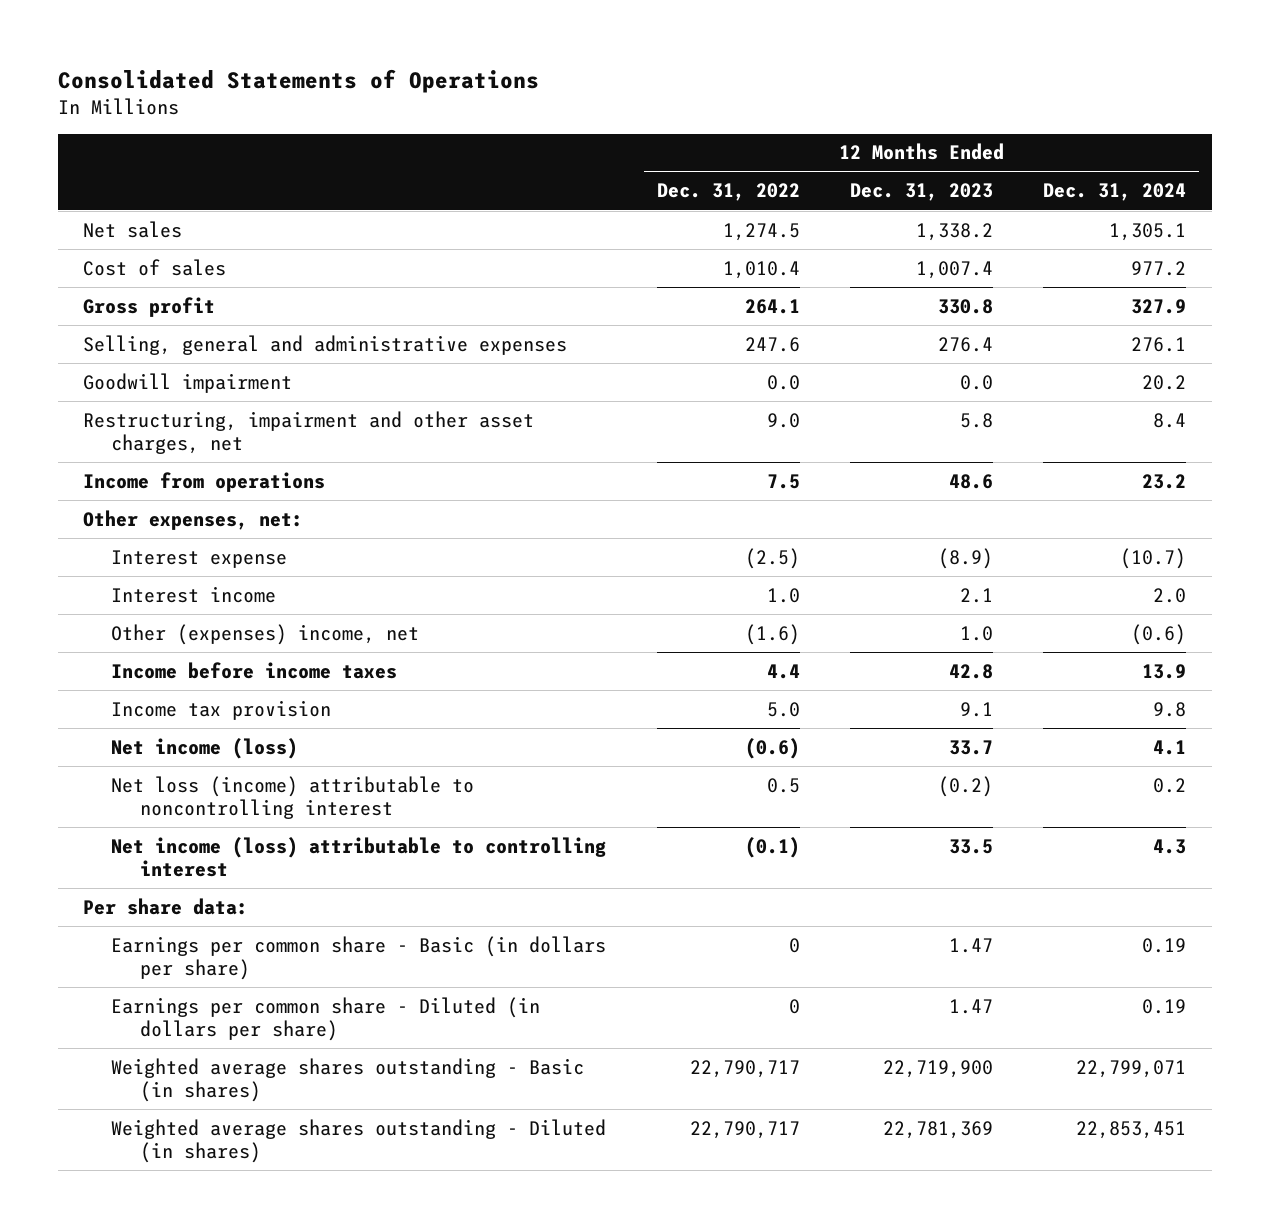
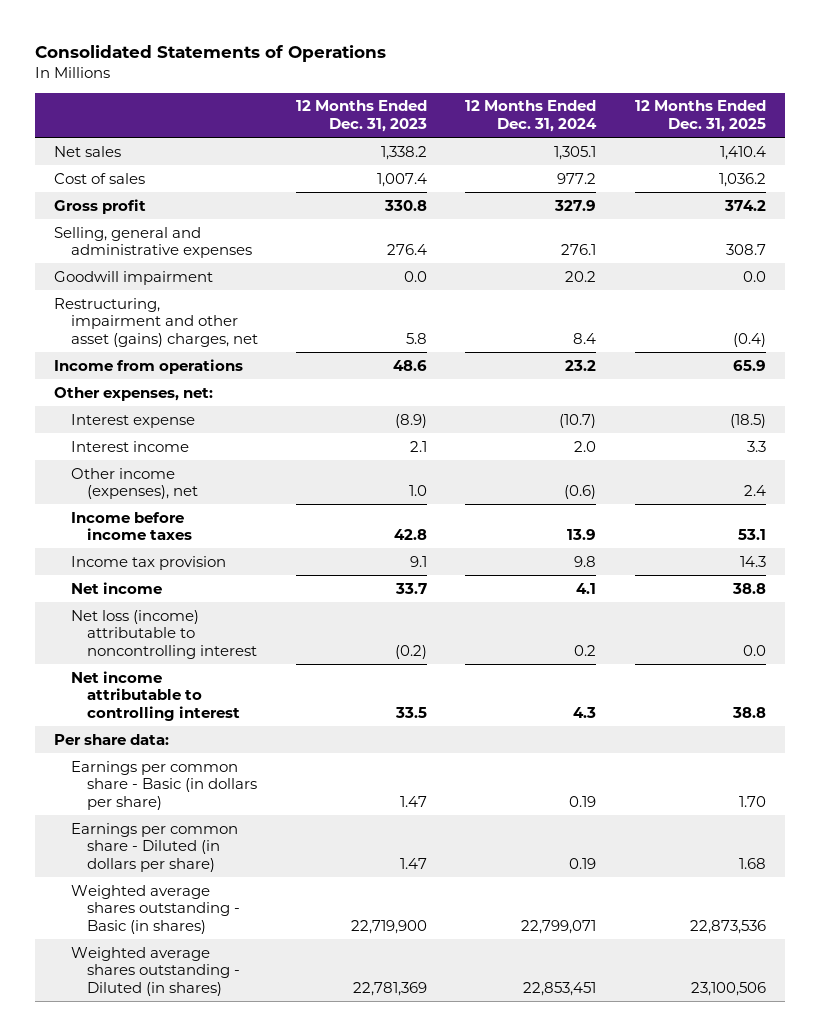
[656,183,800,202] Dec. 31, 2022 -> none
none -> [634,100,766,133] 12 Months Ended Dec. 31, 2025
[82,410,534,455] Restructuring, impairment and other asset charges, net -> [54,297,258,348] Restructuring, impairment and other asset (gains) charges, net
[111,623,420,645] Other (expenses) income, net -> [70,467,198,500] Other income (expenses), net
[111,737,299,759] Net income (loss) -> [70,581,162,594] Net income
[111,836,607,878] Net income (loss) attributable to controlling interest -> [70,670,240,722] Net income attributable to controlling interest

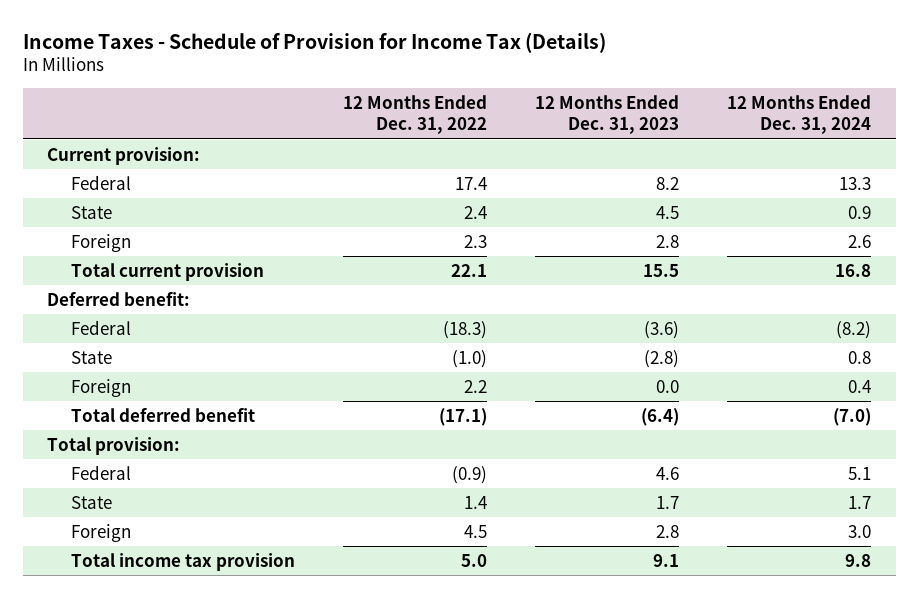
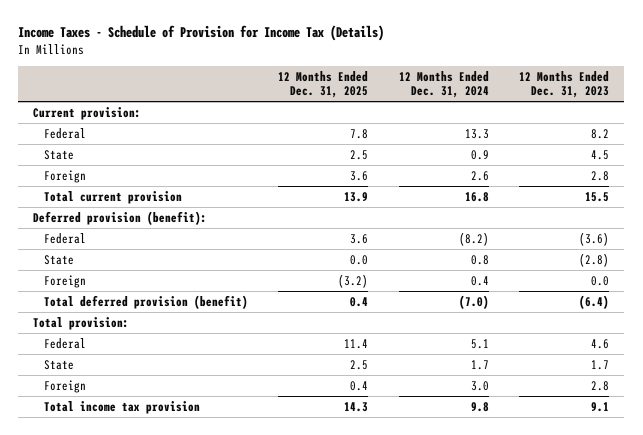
[342,94,487,135] 12 Months Ended Dec. 31, 2022 -> none
none -> [278,71,369,99] 12 Months Ended Dec. 31, 2025
[46,291,190,306] Deferred benefit: -> [33,210,208,225] Deferred provision (benefit):
[70,407,255,422] Total deferred benefit -> [43,294,248,309] Total deferred provision (benefit)

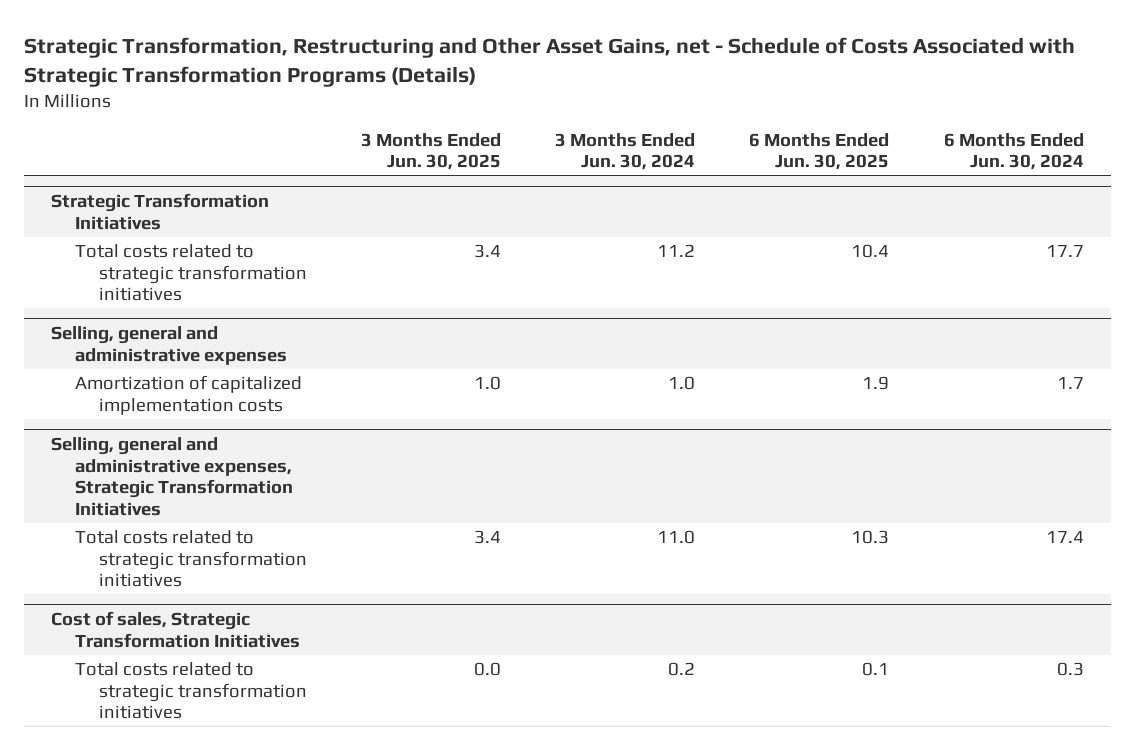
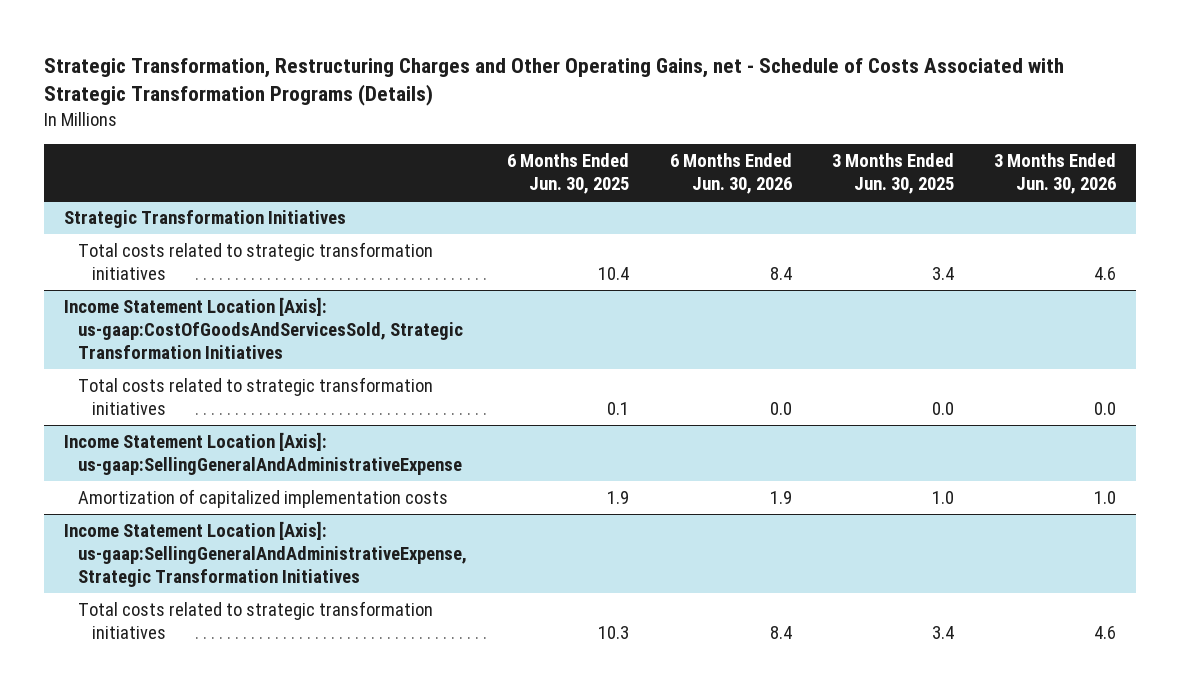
[24,37,1076,88] Strategic Transformation, Restructuring and Other Asset Gains, net - Schedule of Costs Associated with Strategic Transformation Programs (Details) -> [44,57,1065,107] Strategic Transformation, Restructuring Charges and Other Operating Gains, net - Schedule of Costs Associated with Strategic Transformation Programs (Details)
[555,132,696,171] 3 Months Ended Jun. 30, 2024 -> none
[943,132,1084,171] 6 Months Ended Jun. 30, 2024 -> none
none -> [669,153,792,195] 6 Months Ended Jun. 30, 2026
none -> [994,153,1117,195] 3 Months Ended Jun. 30, 2026
[51,325,288,365] Selling, general and administrative expenses -> none
none -> [64,297,464,360] Income Statement Location [Axis]: us-gaap:CostOfGoodsAndServicesSold, Strategic Transformation Initiatives
none -> [78,377,434,416] Total costs related to strategic transformation initiatives
none -> [64,432,463,476] Income Statement Location [Axis]: us-gaap:SellingGeneralAndAdministrativeExpense
[51,436,294,517] Selling, general and administrative expenses, Strategic Transformation Initiatives -> none
none -> [64,521,468,588] Income Statement Location [Axis]: us-gaap:SellingGeneralAndAdministrativeExpense, Strategic Transformation Initiatives
[51,610,301,648] Cost of sales, Strategic Transformation Initiatives -> none
[75,661,307,720] Total costs related to strategic transformation initiatives -> none

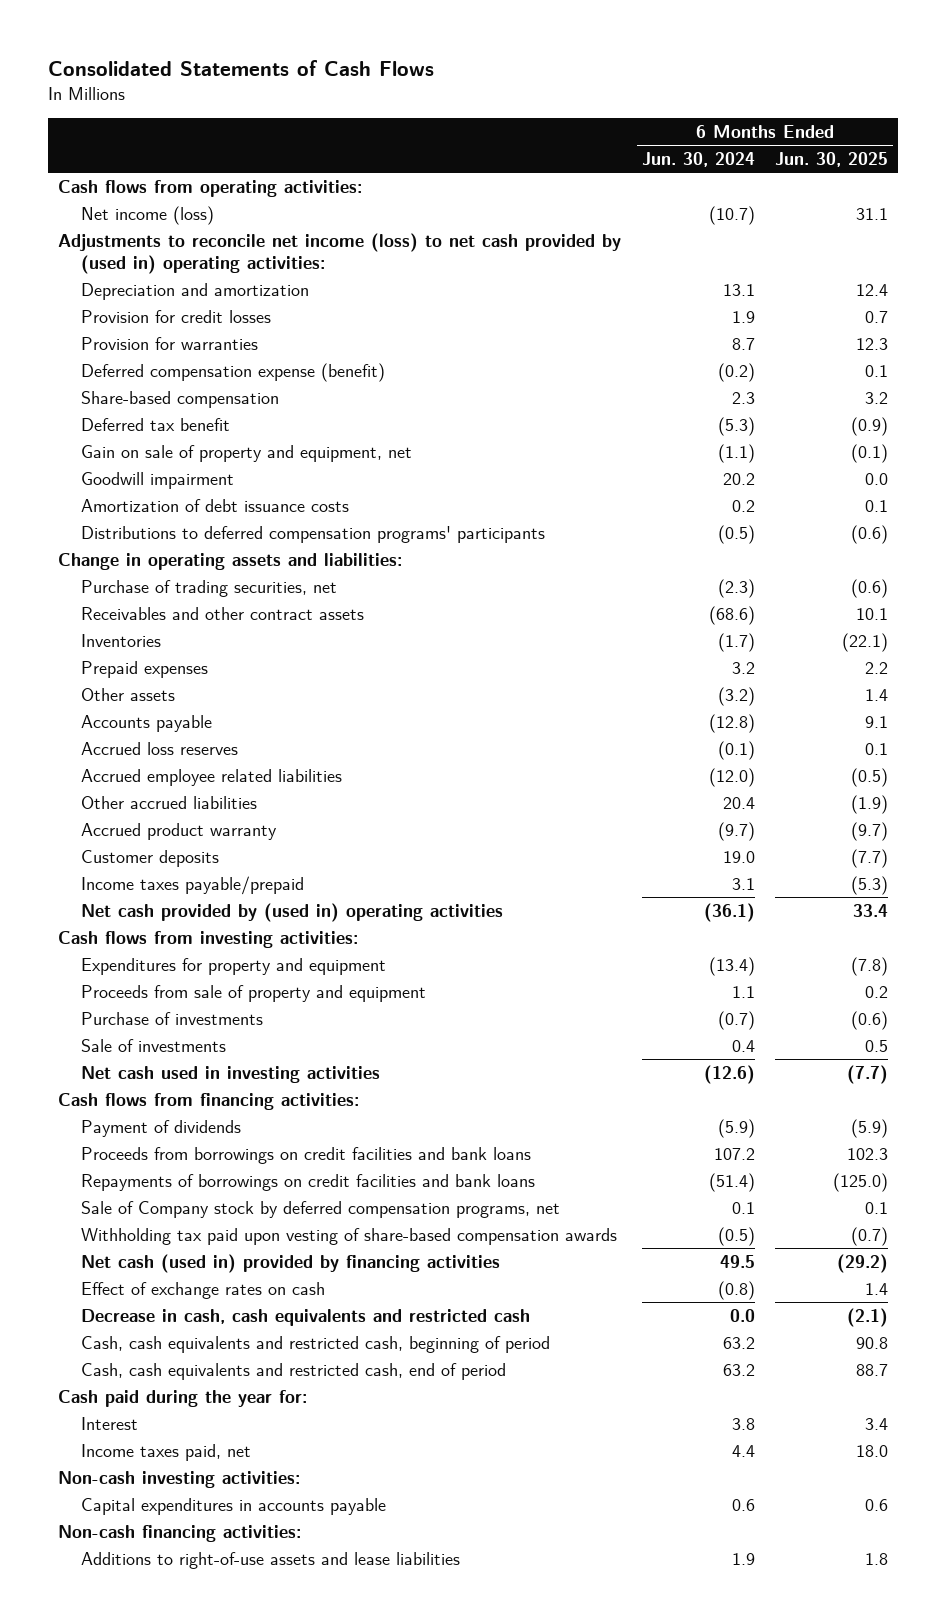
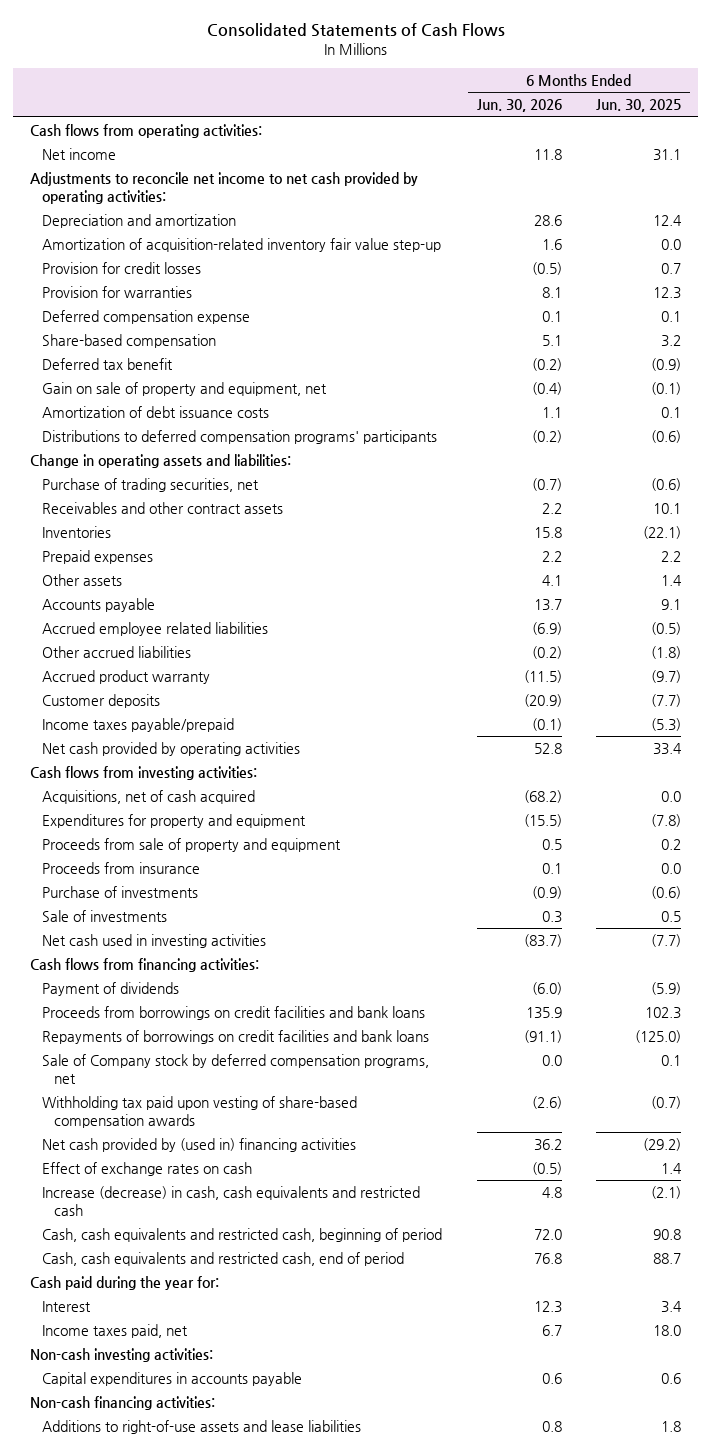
[641,152,755,168] Jun. 30, 2024 -> none
none -> [476,99,562,113] Jun. 30, 2026
[80,205,214,225] Net income (loss) -> [42,148,117,161] Net income
[58,232,622,274] Adjustments to reconcile net income (loss) to net cash provided by (used in) operating activities: -> [30,172,419,204] Adjustments to reconcile net income to net cash provided by operating activities:
none -> [42,238,442,253] Amortization of acquisition-related inventory fair value step-up
[80,362,385,382] Deferred compensation expense (benefit) -> [42,310,251,325] Deferred compensation expense
[80,471,234,489] Goodwill impairment -> none
[80,741,238,755] Accrued loss reserves -> none
[850,794,888,814] (1.9) -> [650,646,681,660] (1.8)
[80,902,503,922] Net cash provided by (used in) operating activities -> [42,742,301,757] Net cash provided by operating activities
none -> [42,790,256,805] Acquisitions, net of cash acquired
none -> [42,862,201,875] Proceeds from insurance
[80,1253,500,1273] Net cash (used in) provided by financing activities -> [42,1138,357,1153] Net cash provided by (used in) financing activities
[80,1308,530,1326] Decrease in cash, cash equivalents and restricted cash -> [42,1186,421,1216] Increase (decrease) in cash, cash equivalents and restricted cash

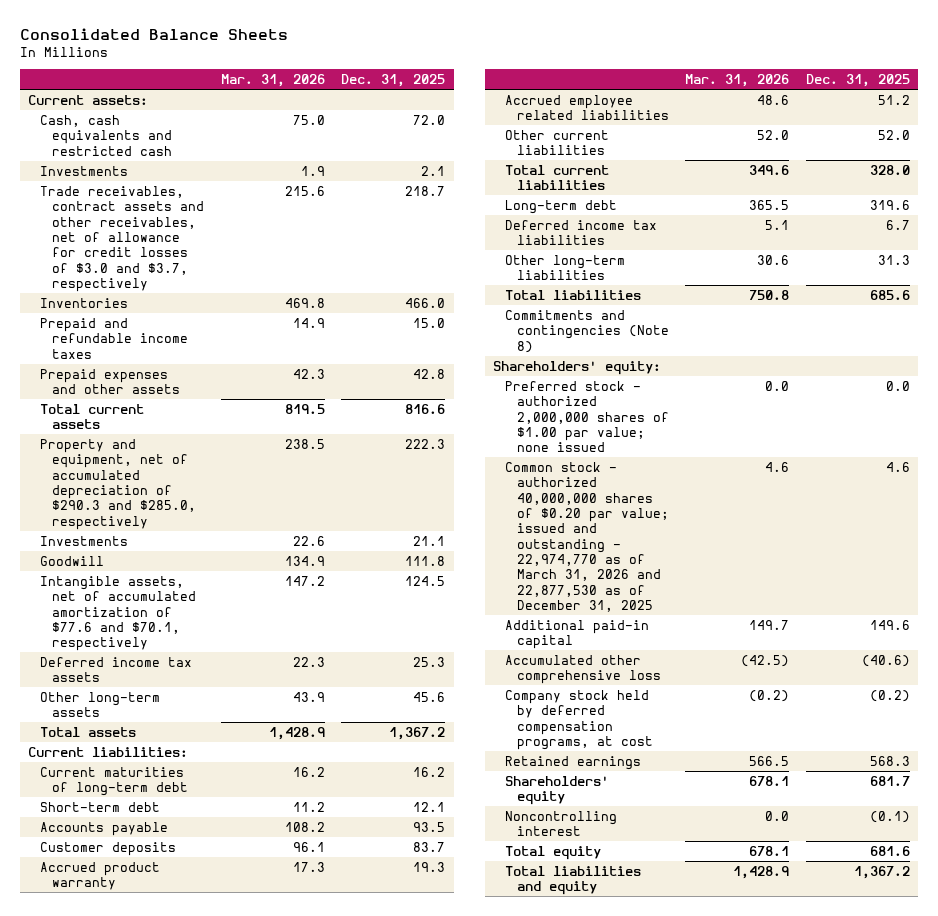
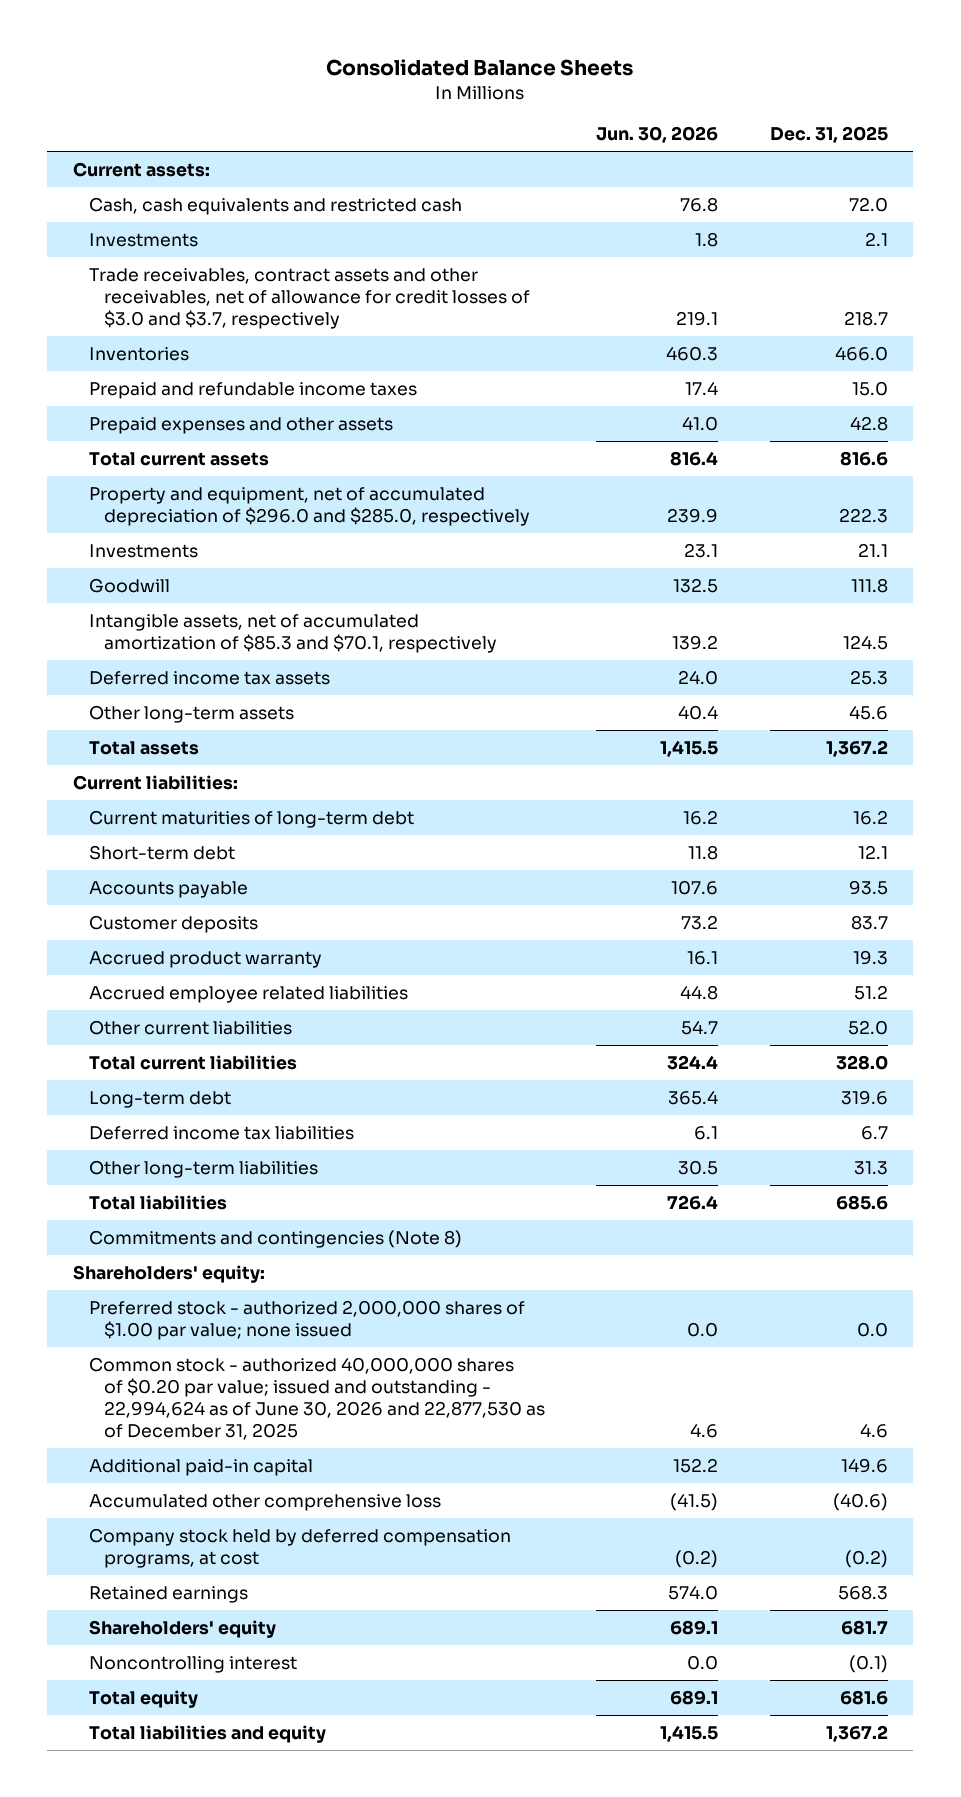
[220,73,325,87] Mar. 31, 2026 -> none
none -> [596,126,719,144] Jun. 30, 2026
[40,438,196,530] Property and equipment, net of accumulated depreciation of $290.3 and $285.0, respectively -> [88,486,531,527] Property and equipment, net of accumulated depreciation of $296.0 and $285.0, respectively
[40,575,196,652] Intangible assets, net of accumulated amortization of $77.6 and $70.1, respectively -> [88,613,498,654] Intangible assets, net of accumulated amortization of $85.3 and $70.1, respectively
[504,461,669,613] Common stock - authorized 40,000,000 shares of $0.20 par value; issued and outstanding - 22,974,770 as of March 31, 2026 and 22,877,530 as of December 31, 2025 -> [88,1356,546,1441] Common stock - authorized 40,000,000 shares of $0.20 par value; issued and outstanding - 22,994,624 as of June 30, 2026 and 22,877,530 as of December 31, 2025

